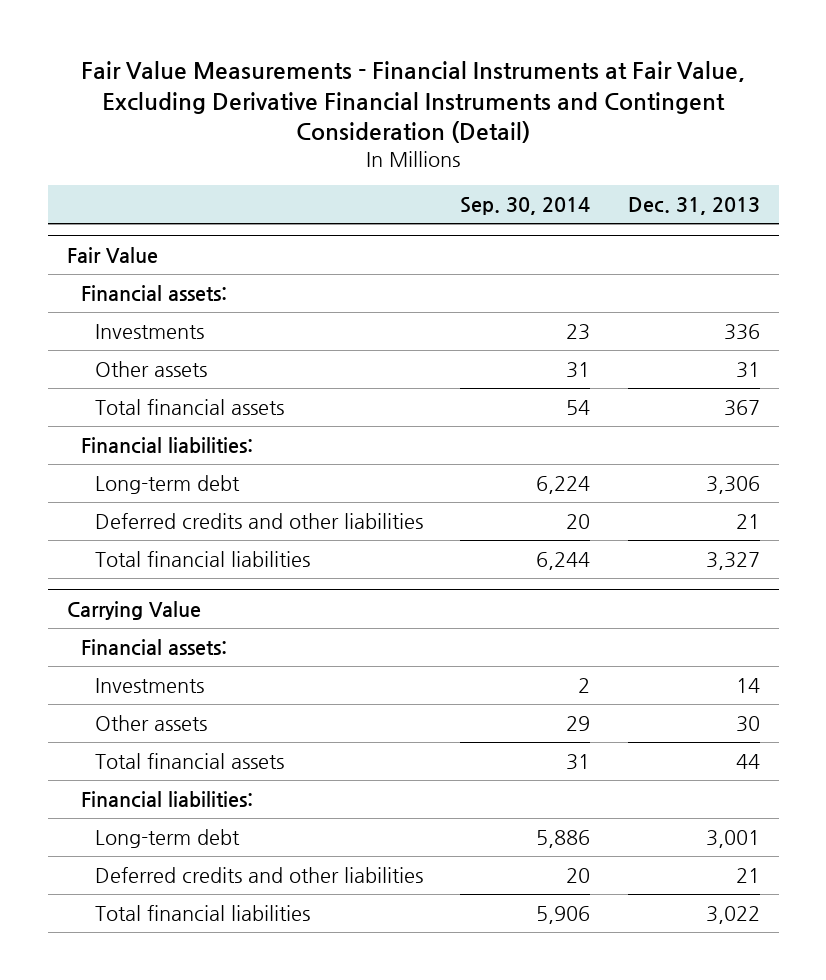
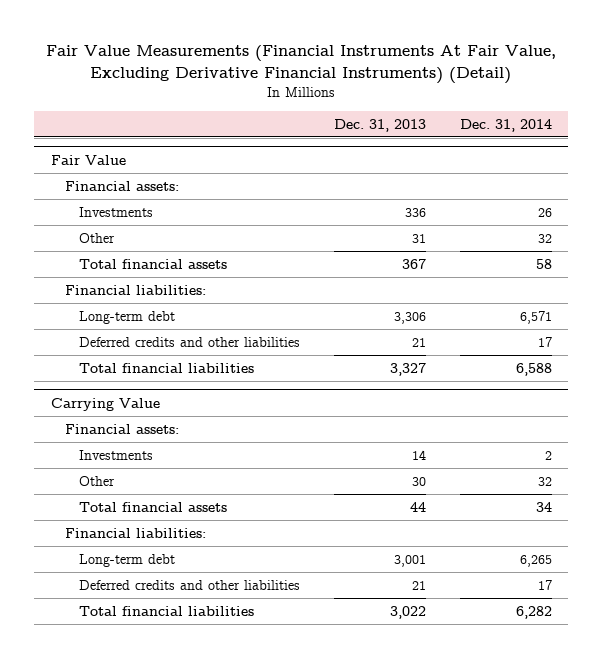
[81,61,746,144] Fair Value Measurements - Financial Instruments at Fair Value, Excluding Derivative Financial Instruments and Contingent Consideration (Detail) -> [46,44,557,84] Fair Value Measurements (Financial Instruments At Fair Value, Excluding Derivative Financial Instruments) (Detail)
[460,197,591,216] Sep. 30, 2014 -> none
none -> [459,118,552,132] Dec. 31, 2014
[94,360,207,377] Other assets -> [79,233,116,244] Other
[94,714,207,731] Other assets -> [79,476,116,487] Other

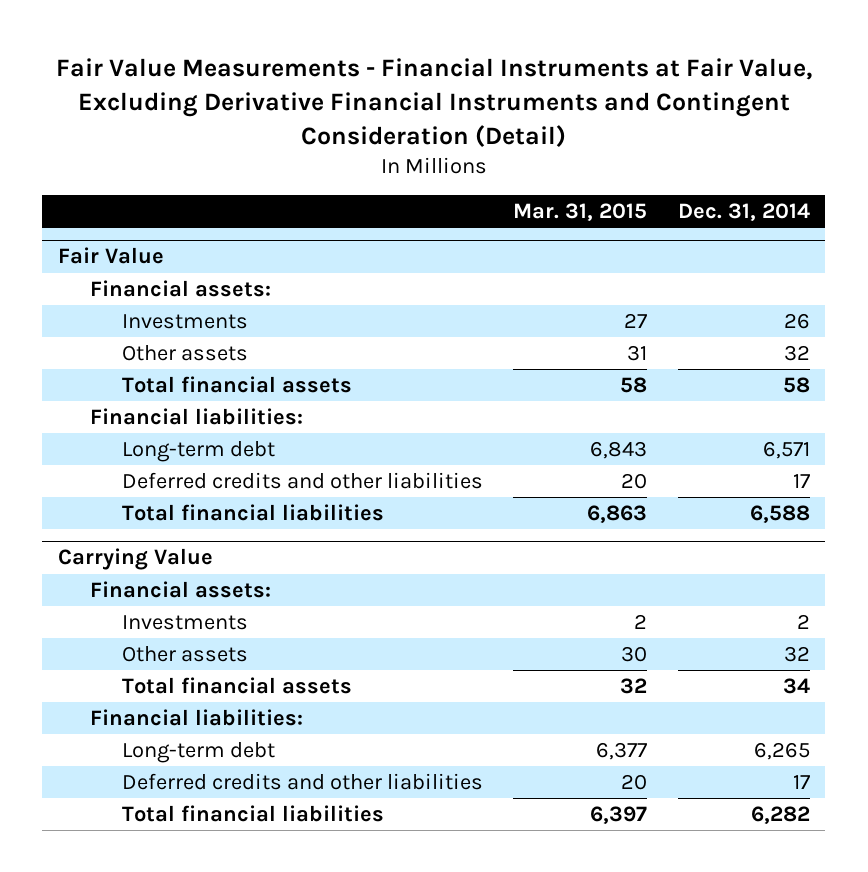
[46,44,557,84] Fair Value Measurements (Financial Instruments At Fair Value, Excluding Derivative Financial Instruments) (Detail) -> [55,58,812,147] Fair Value Measurements - Financial Instruments at Fair Value, Excluding Derivative Financial Instruments and Contingent Consideration (Detail)
[333,118,426,132] Dec. 31, 2013 -> none
none -> [513,203,648,222] Mar. 31, 2015
[79,233,116,244] Other -> [121,344,248,361] Other assets
[79,476,116,487] Other -> [121,645,248,662] Other assets

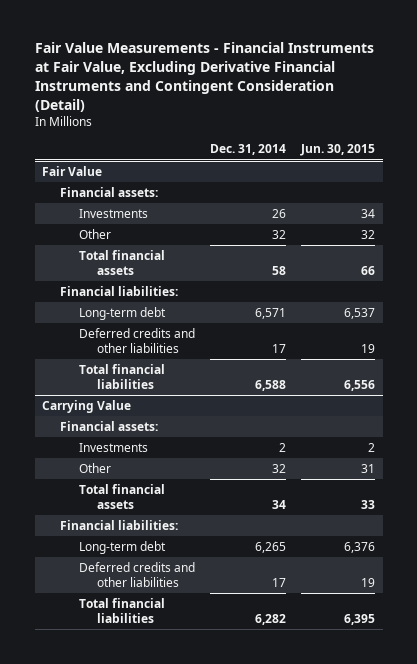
[513,203,648,222] Mar. 31, 2015 -> none
none -> [300,144,376,157] Jun. 30, 2015
[121,344,248,361] Other assets -> [78,228,111,239] Other
[121,645,248,662] Other assets -> [78,462,111,473] Other

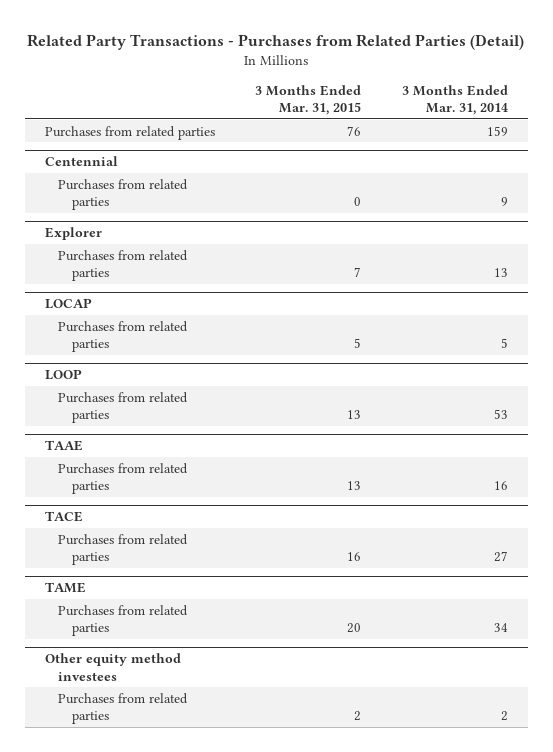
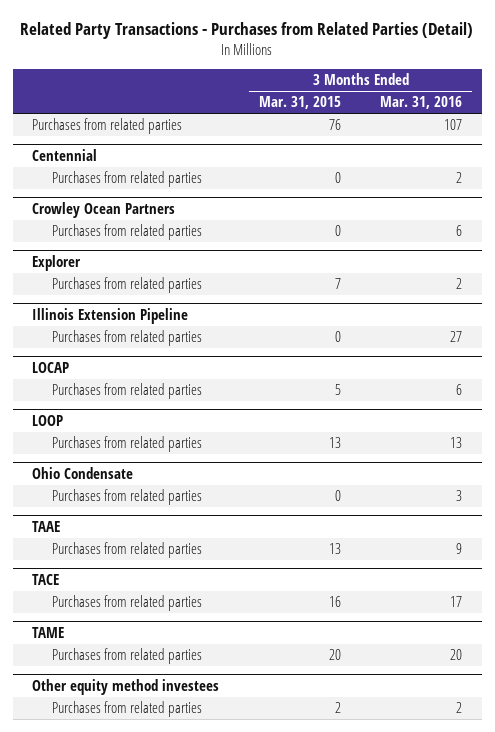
[402,84,509,116] 3 Months Ended Mar. 31, 2014 -> none
none -> [380,96,463,110] Mar. 31, 2016
none -> [32,202,176,219] Crowley Ocean Partners
none -> [52,224,203,241] Purchases from related parties
none -> [32,308,189,325] Illinois Extension Pipeline
none -> [52,330,203,347] Purchases from related parties
none -> [32,467,134,480] Ohio Condensate
none -> [52,489,203,506] Purchases from related parties

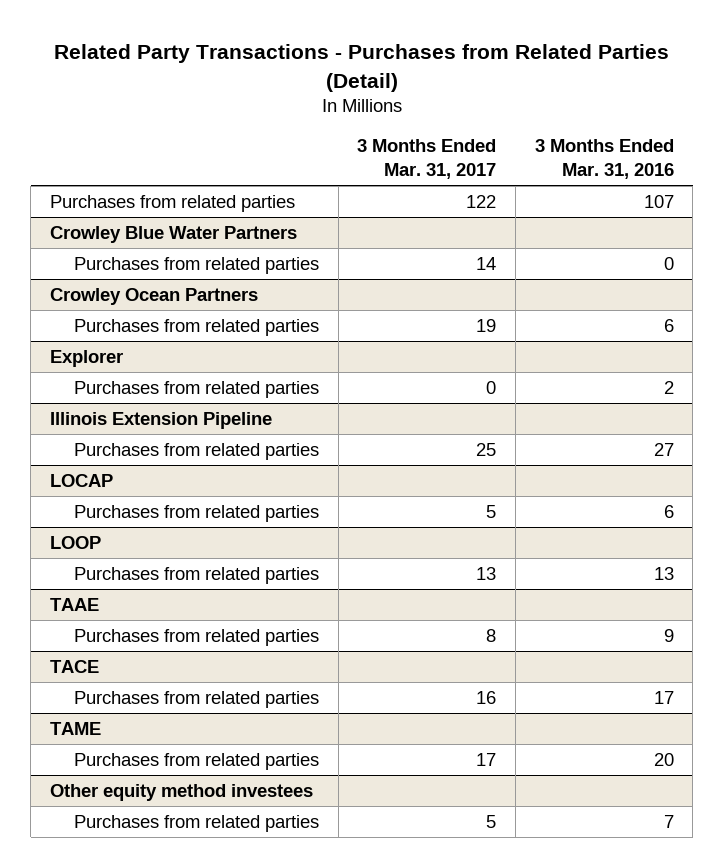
[258,96,341,110] Mar. 31, 2015 -> none
none -> [357,139,497,179] 3 Months Ended Mar. 31, 2017
[32,149,98,162] Centennial -> none
none -> [50,225,298,243] Crowley Blue Water Partners
[456,172,463,184] 2 -> [663,256,674,270] 0
[32,467,134,480] Ohio Condensate -> none
[52,489,203,506] Purchases from related parties -> none
[456,702,463,714] 2 -> [663,814,674,828] 7

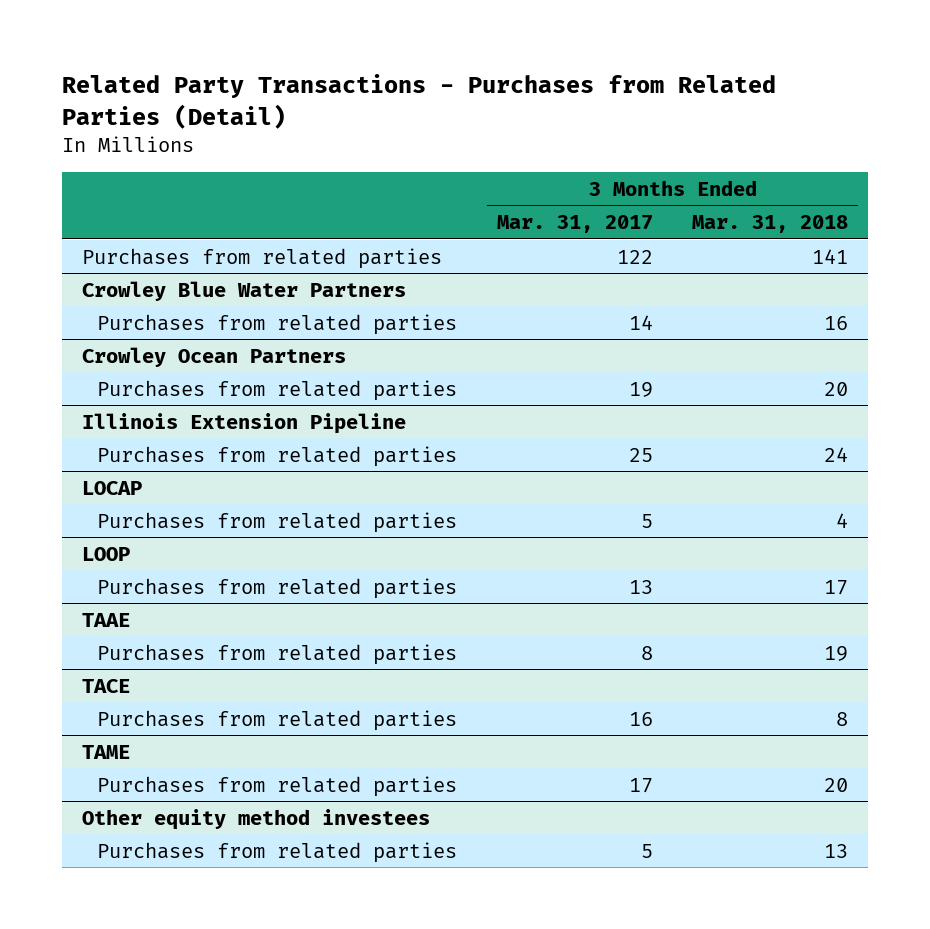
[534,139,674,179] 3 Months Ended Mar. 31, 2016 -> none
none -> [692,215,849,234] Mar. 31, 2018
[50,349,124,367] Explorer -> none
[73,380,319,398] Purchases from related parties -> none

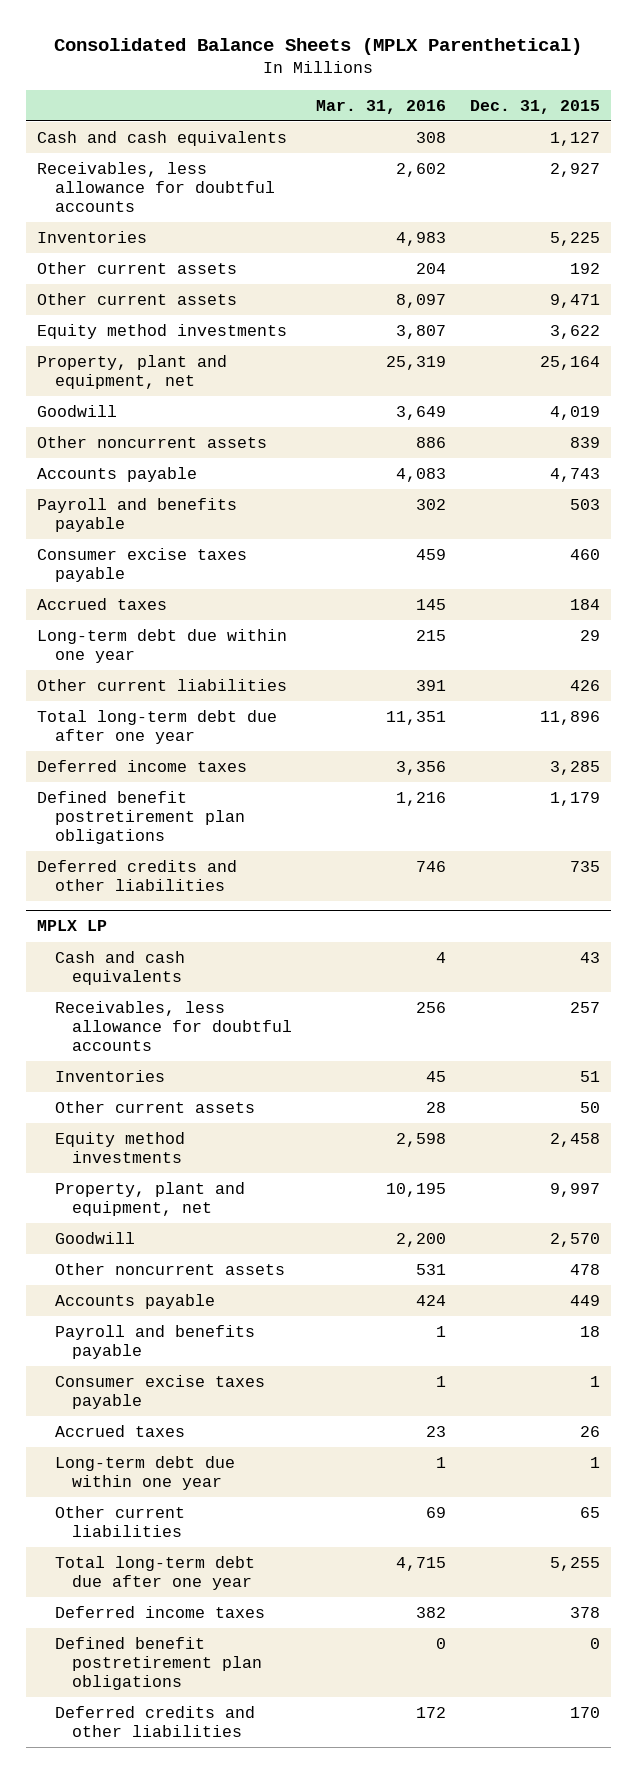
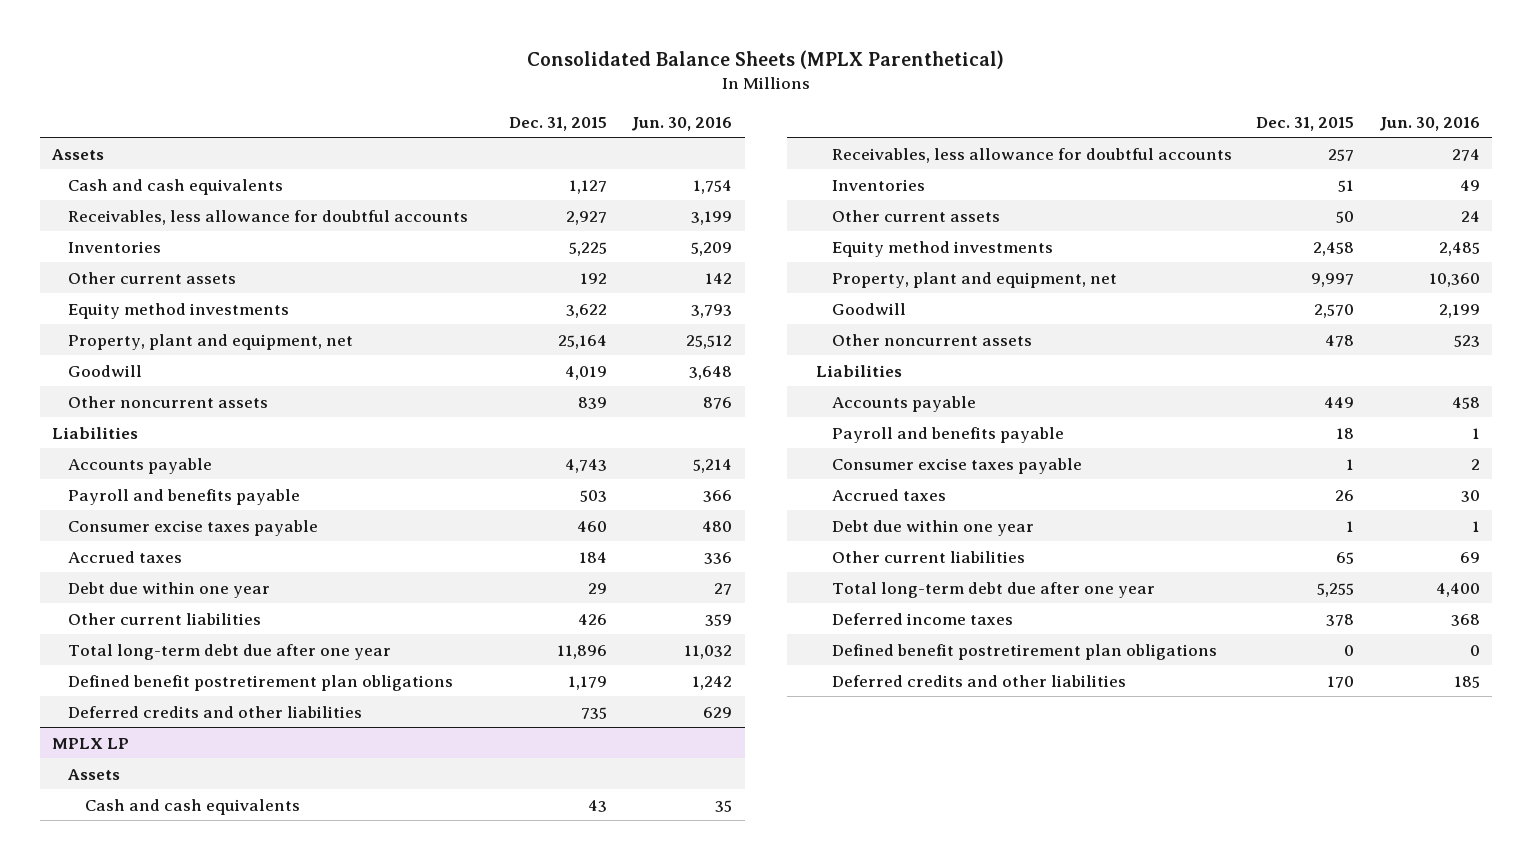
[316,99,447,114] Mar. 31, 2016 -> none
none -> [631,116,733,131] Jun. 30, 2016
none -> [50,148,104,160] Assets
[37,292,238,305] Other current assets -> none
none -> [51,426,138,439] Liabilities
[37,628,288,663] Long-term debt due within one year -> [68,581,271,598] Debt due within one year
[37,759,248,772] Deferred income taxes -> none
none -> [67,768,121,780] Assets
none -> [815,364,902,377] Liabilities
[54,1455,235,1490] Long-term debt due within one year -> [831,519,1034,536] Debt due within one year

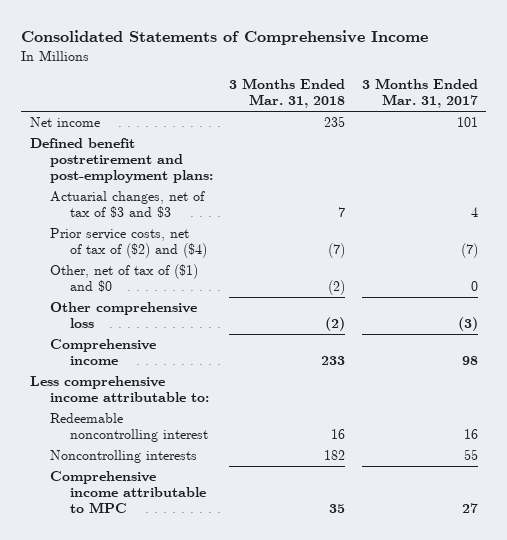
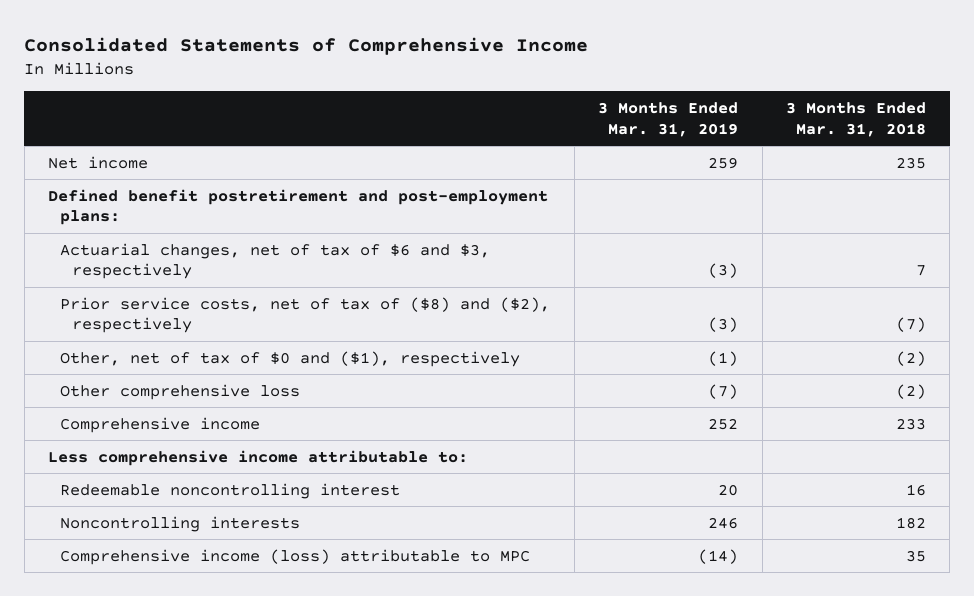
[361,78,478,109] 3 Months Ended Mar. 31, 2017 -> none
none -> [598,102,739,137] 3 Months Ended Mar. 31, 2019
[49,191,205,219] Actuarial changes, net of tax of $3 and $3 -> [60,242,491,280] Actuarial changes, net of tax of $6 and $3, respectively
[49,228,207,259] Prior service costs, net of tax of ($2) and ($4) -> [60,296,551,334] Prior service costs, net of tax of ($8) and ($2), respectively
[49,264,198,293] Other, net of tax of ($1) and $0 -> [60,350,521,367] Other, net of tax of $0 and ($1), respectively
[49,471,206,514] Comprehensive income attributable to MPC -> [60,548,531,565] Comprehensive income (loss) attributable to MPC

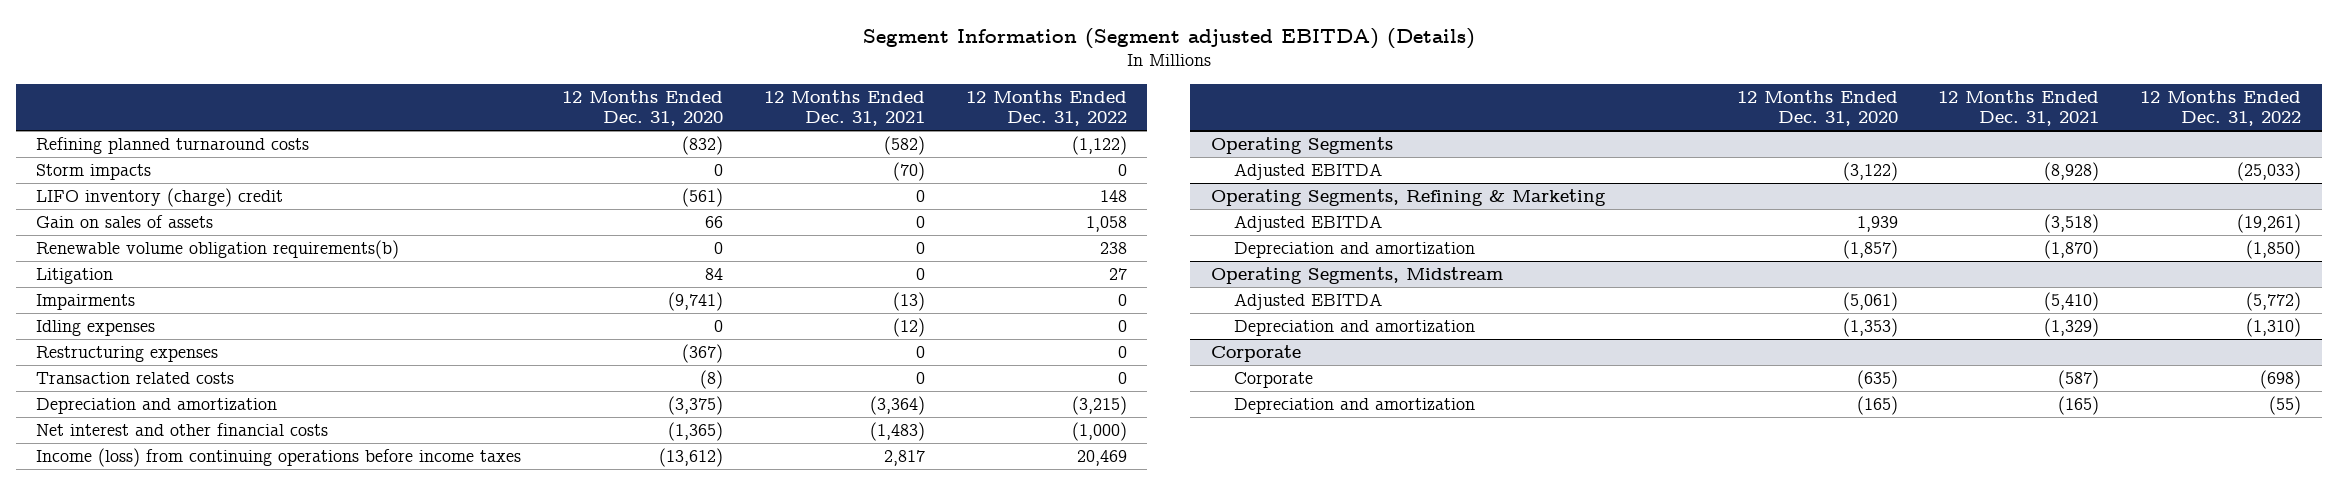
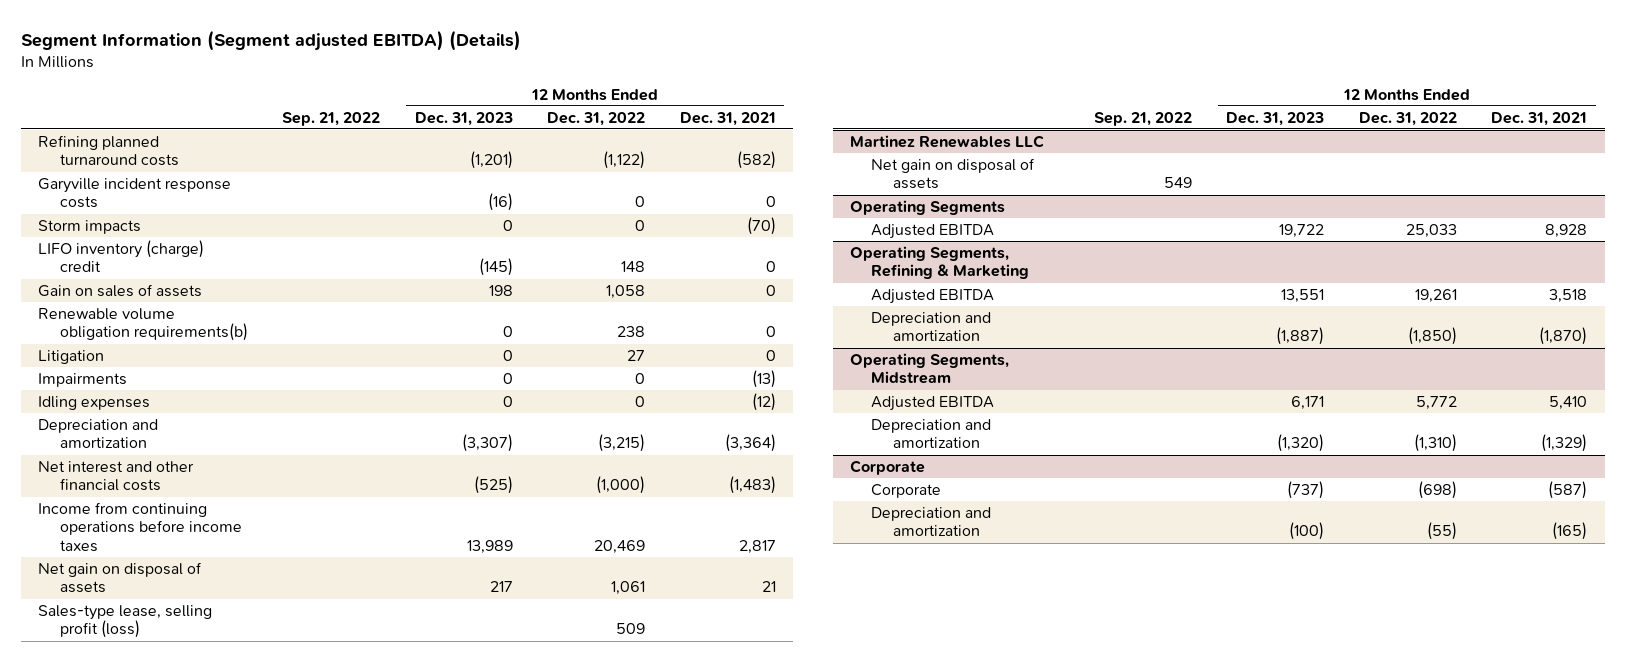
[562,89,724,127] 12 Months Ended Dec. 31, 2020 -> none
none -> [282,111,381,126] Sep. 21, 2022
none -> [414,111,513,126] Dec. 31, 2023
none -> [38,177,232,209] Garyville incident response costs
[36,346,219,363] Restructuring expenses -> none
[36,372,235,385] Transaction related costs -> none
[36,448,522,468] Income (loss) from continuing operations before income taxes -> [38,501,242,552] Income from continuing operations before income taxes
none -> [38,561,203,594] Net gain on disposal of assets
none -> [38,604,213,639] Sales-type lease, selling profit (loss)
none -> [849,134,1044,148] Martinez Renewables LLC
none -> [871,157,1036,190] Net gain on disposal of assets
[2044,162,2100,182] (8,928) -> [1545,223,1588,238] 8,928
[2237,162,2302,182] (25,033) -> [1405,223,1457,238] 25,033
[2044,214,2100,234] (3,518) -> [1549,288,1588,303] 3,518
[2237,214,2302,234] (19,261) -> [1414,288,1457,303] 19,261
[2044,292,2100,312] (5,410) -> [1549,395,1588,410] 5,410
[2246,292,2302,312] (5,772) -> [1415,395,1457,410] 5,772

